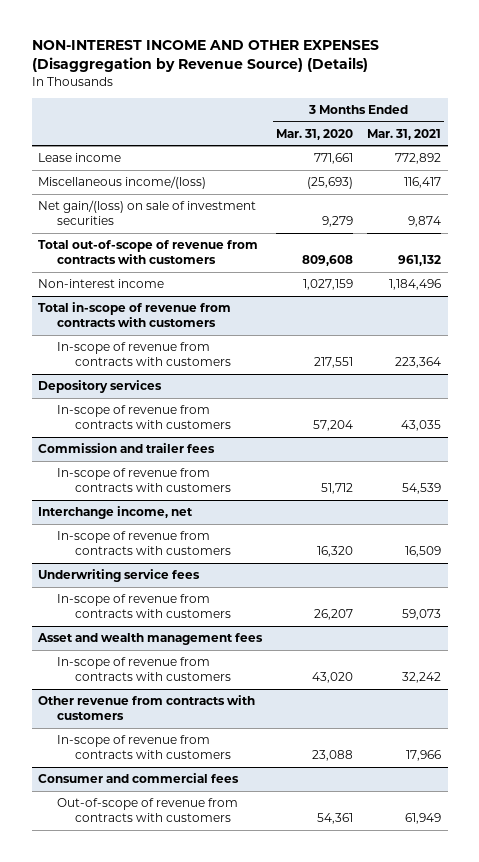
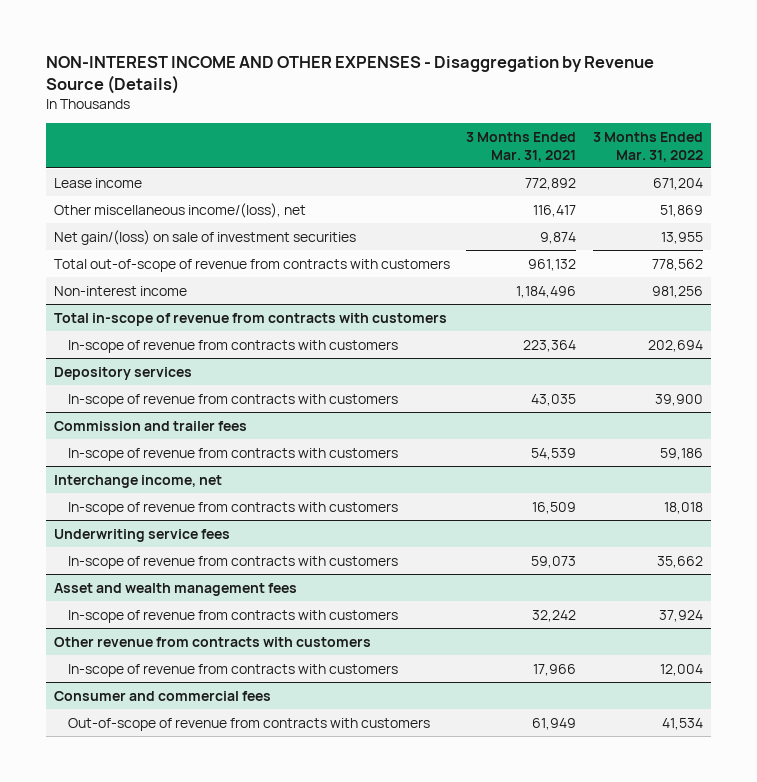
[31,40,379,73] NON-INTEREST INCOME AND OTHER EXPENSES (Disaggregation by Revenue Source) (Details) -> [45,55,654,94] NON-INTEREST INCOME AND OTHER EXPENSES - Disaggregation by Revenue Source (Details)
[276,128,354,140] Mar. 31, 2020 -> none
none -> [592,131,703,162] 3 Months Ended Mar. 31, 2022
[38,176,207,190] Miscellaneous income/(loss) -> [53,202,306,218] Other miscellaneous income/(loss), net

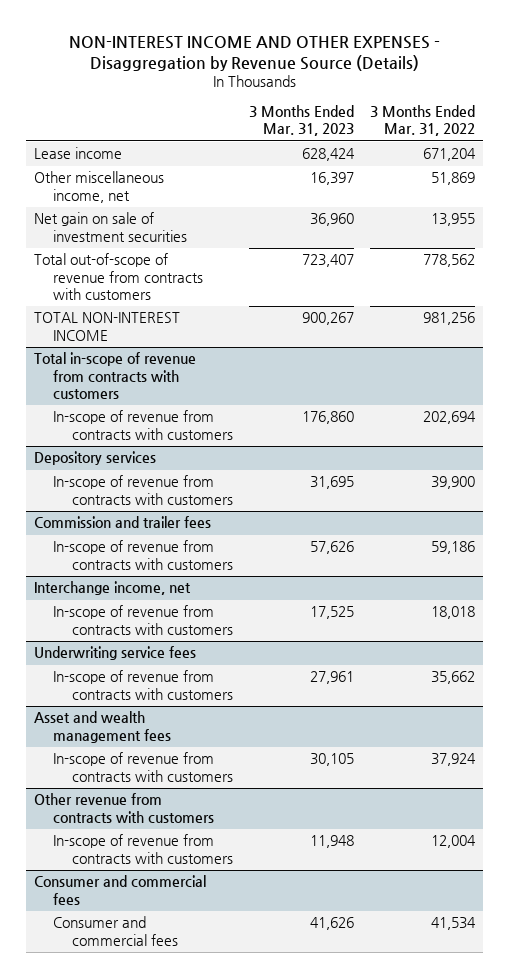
[466,131,577,162] 3 Months Ended Mar. 31, 2021 -> none
none -> [248,105,354,137] 3 Months Ended Mar. 31, 2023
[53,202,306,218] Other miscellaneous income/(loss), net -> [34,171,165,203] Other miscellaneous income, net
[53,229,356,245] Net gain/(loss) on sale of investment securities -> [34,212,188,242] Net gain on sale of investment securities
[53,285,187,296] Non-interest income -> [34,312,181,341] TOTAL NON-INTEREST INCOME
[68,717,431,731] Out-of-scope of revenue from contracts with customers -> [53,916,178,946] Consumer and commercial fees

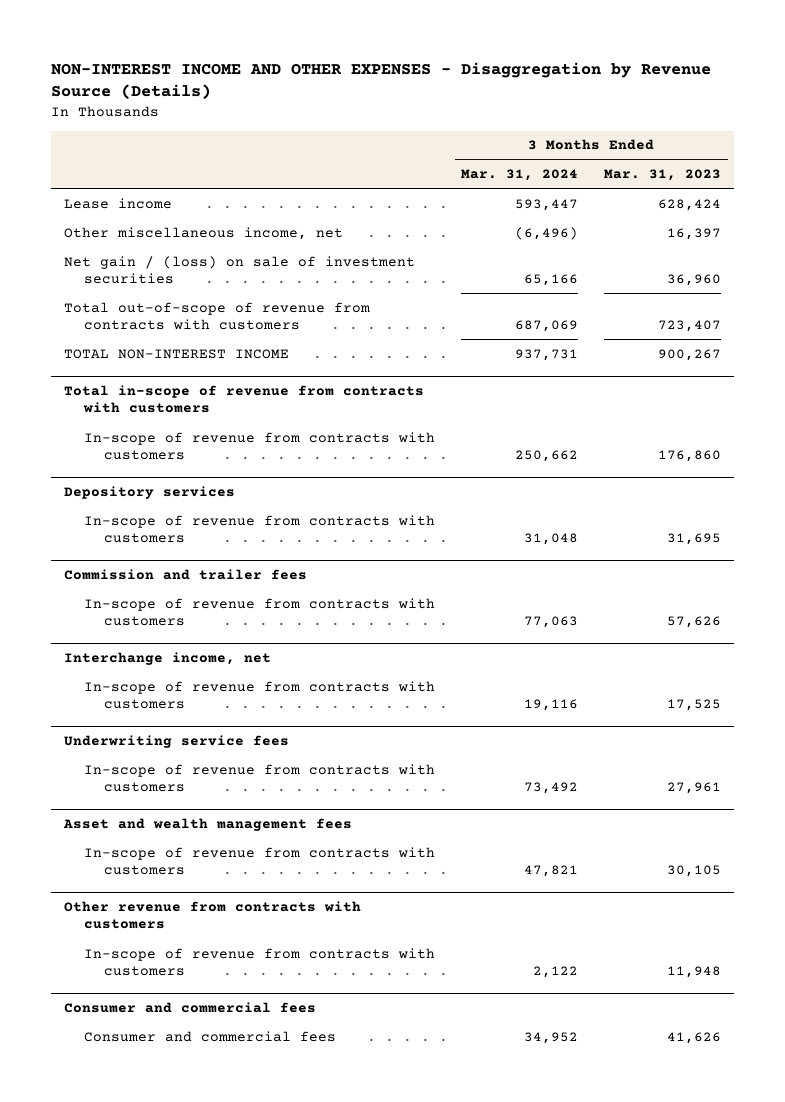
[369,105,475,137] 3 Months Ended Mar. 31, 2022 -> none
none -> [461,168,579,181] Mar. 31, 2024
[34,212,188,242] Net gain on sale of investment securities -> [63,255,415,284] Net gain / (loss) on sale of investment securities

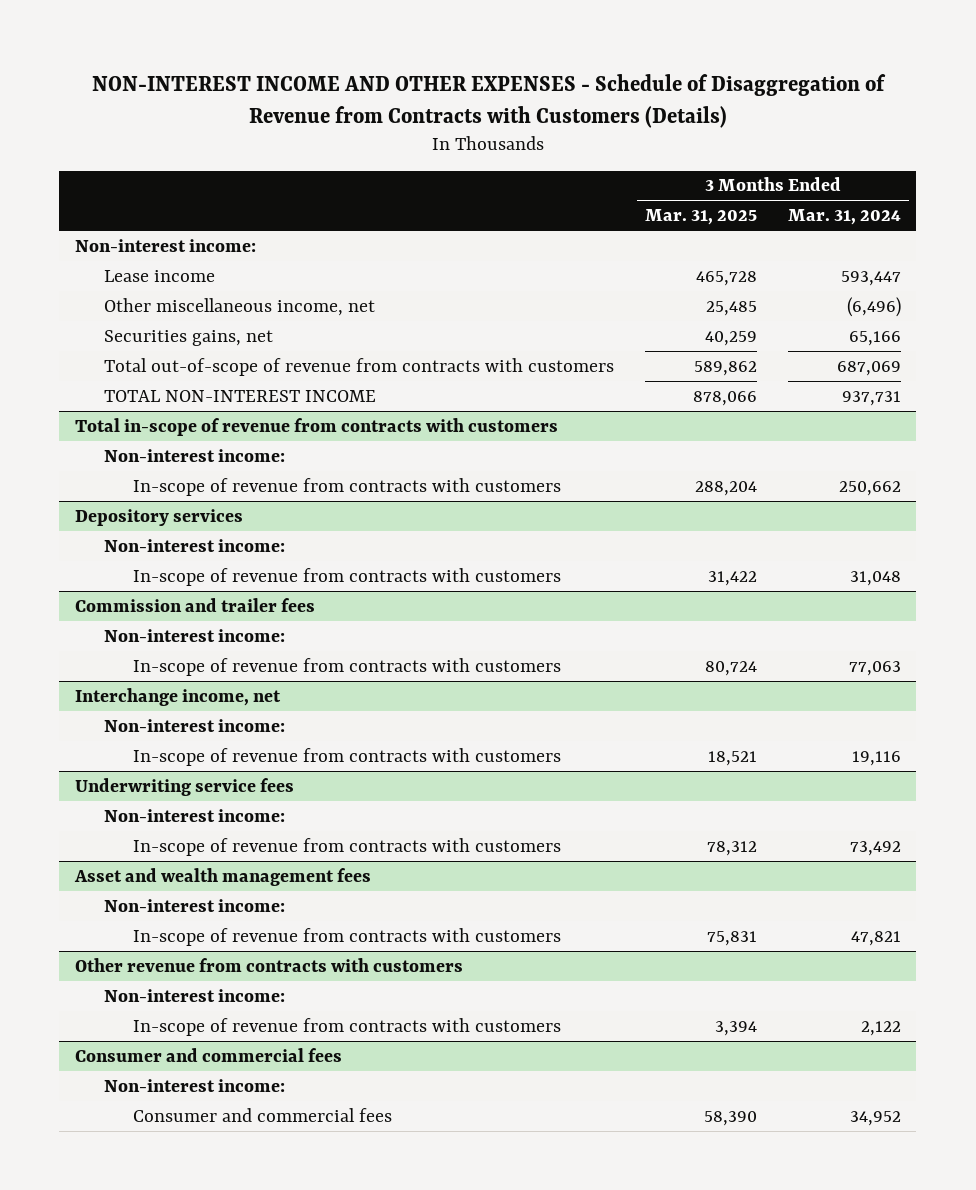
[50,61,711,100] NON-INTEREST INCOME AND OTHER EXPENSES - Disaggregation by Revenue Source (Details) -> [91,74,886,128] NON-INTEREST INCOME AND OTHER EXPENSES - Schedule of Disaggregation of Revenue from Contracts with Customers (Details)
[604,168,722,181] Mar. 31, 2023 -> none
none -> [644,209,757,226] Mar. 31, 2025
none -> [74,238,256,252] Non-interest income:
[63,255,415,284] Net gain / (loss) on sale of investment securities -> [103,329,273,346] Securities gains, net
none -> [103,448,285,462] Non-interest income:
none -> [103,538,285,552] Non-interest income:
none -> [103,628,285,642] Non-interest income:
none -> [103,718,285,732] Non-interest income:
none -> [103,808,285,822] Non-interest income:
none -> [103,898,285,912] Non-interest income:
none -> [103,988,285,1002] Non-interest income:
none -> [103,1078,285,1092] Non-interest income:

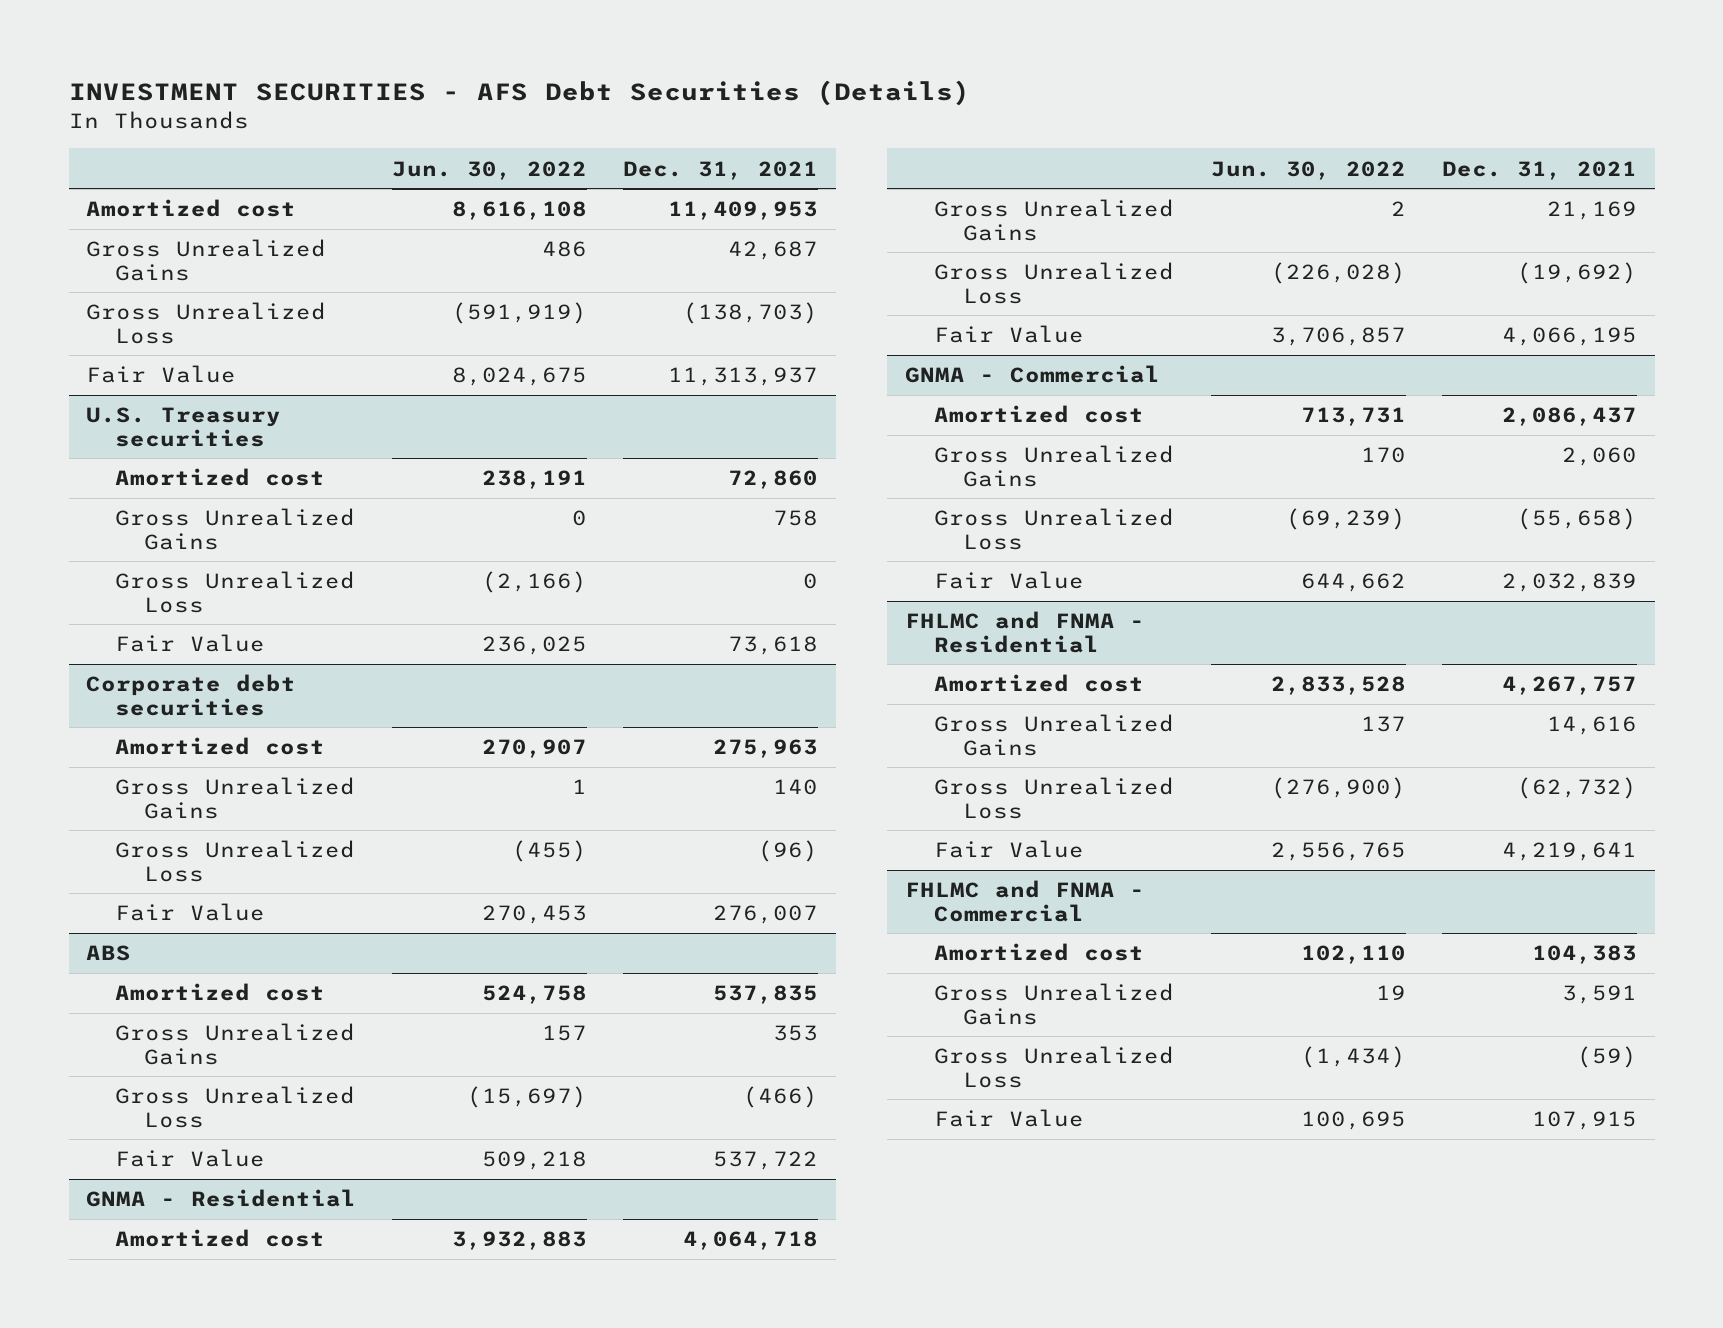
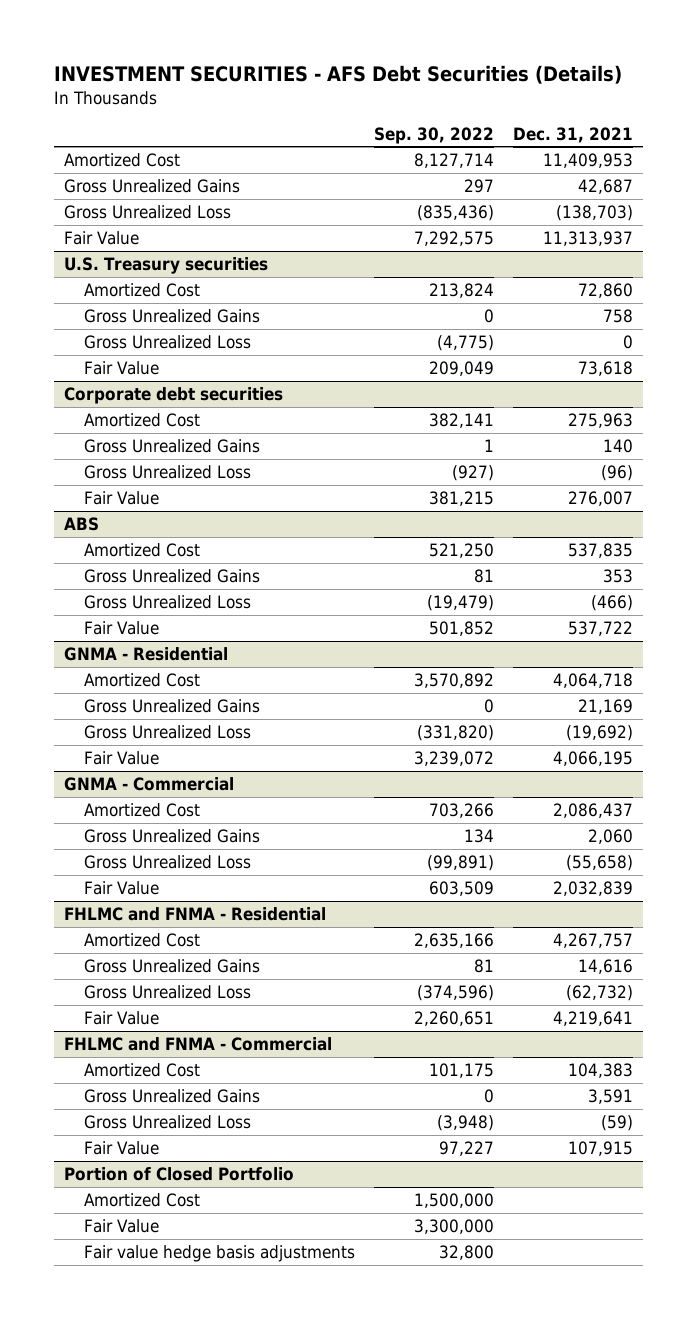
[392,160,588,180] Jun. 30, 2022 -> none
none -> [374,126,495,144] Sep. 30, 2022
[86,199,297,218] Amortized cost -> [64,153,181,168] Amortized Cost
[115,468,326,487] Amortized cost -> [84,283,201,298] Amortized Cost
[115,737,326,756] Amortized cost -> [84,413,201,428] Amortized Cost
[115,983,326,1002] Amortized cost -> [84,543,201,558] Amortized Cost
[115,1229,326,1248] Amortized cost -> [84,673,201,688] Amortized Cost
[933,405,1144,424] Amortized cost -> [84,803,201,818] Amortized Cost
[933,674,1144,693] Amortized cost -> [84,933,201,948] Amortized Cost
[933,943,1144,962] Amortized cost -> [84,1063,201,1078] Amortized Cost
none -> [64,1167,295,1182] Portion of Closed Portfolio
none -> [84,1193,201,1208] Amortized Cost
none -> [84,1219,160,1234] Fair Value
none -> [84,1245,356,1263] Fair value hedge basis adjustments

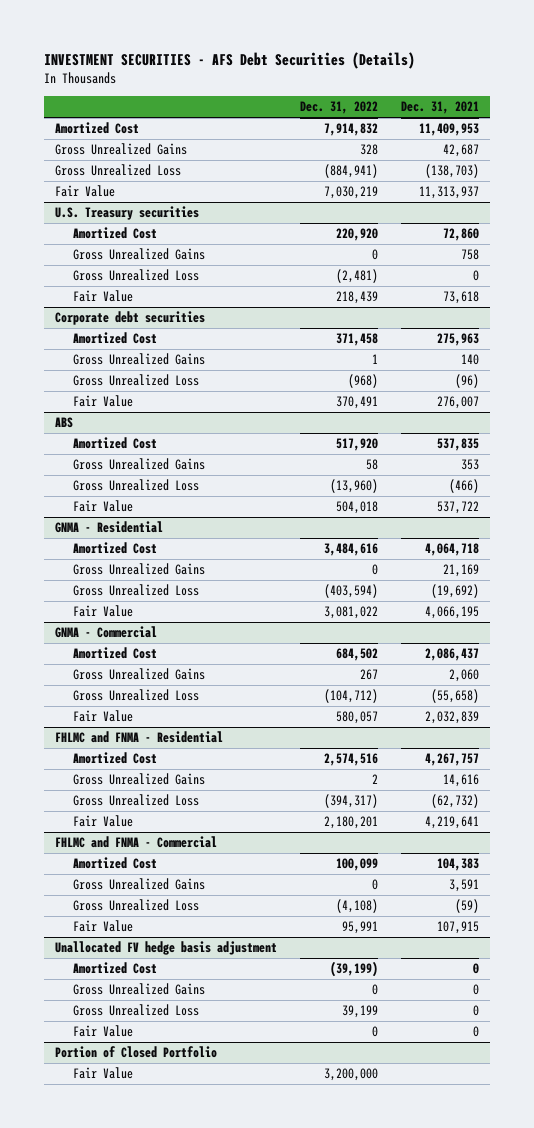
[374,126,495,144] Sep. 30, 2022 -> none
none -> [300,101,379,115] Dec. 31, 2022
none -> [55,941,278,956] Unallocated FV hedge basis adjustment
none -> [73,962,158,975] Amortized Cost
none -> [73,983,206,996] Gross Unrealized Gains
none -> [73,1004,200,1017] Gross Unrealized Loss
none -> [73,1025,134,1038] Fair Value
[84,1193,201,1208] Amortized Cost -> none
[84,1245,356,1263] Fair value hedge basis adjustments -> none

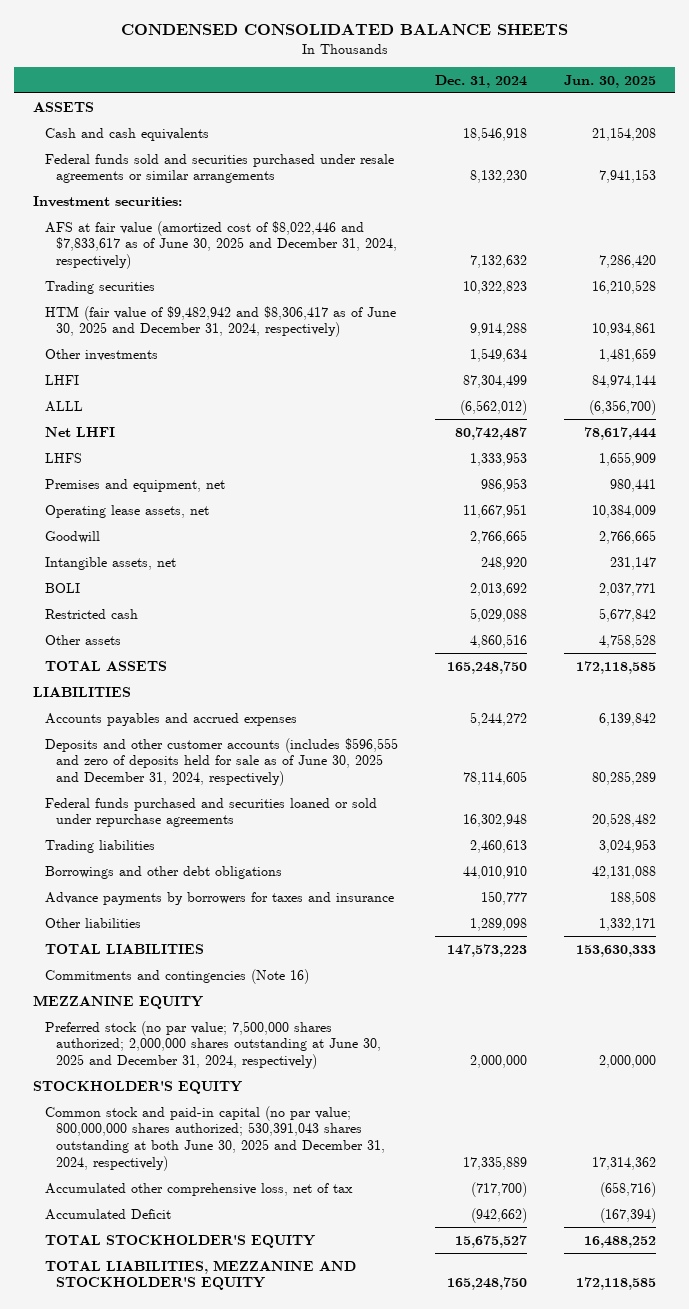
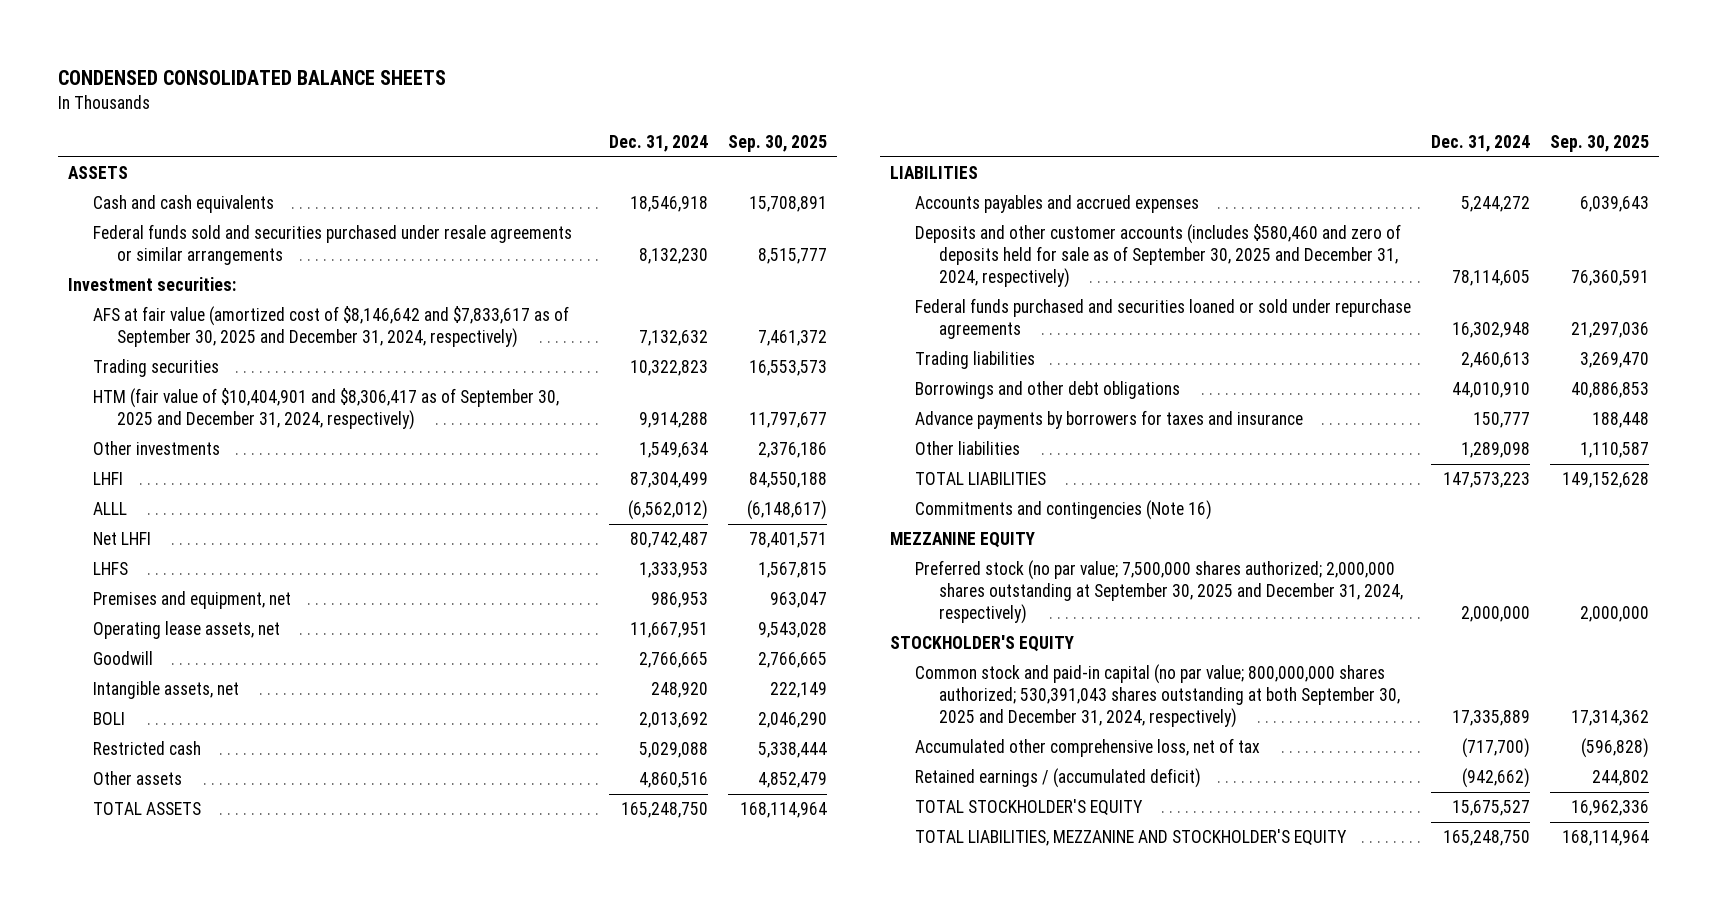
[564,74,657,88] Jun. 30, 2025 -> none
none -> [727,134,827,152] Sep. 30, 2025
[44,220,398,269] AFS at fair value (amortized cost of $8,022,446 and $7,833,617 as of June 30, 2025 and December 31, 2024, respectively) -> [92,306,569,349] AFS at fair value (amortized cost of $8,146,642 and $7,833,617 as of September 30, 2025 and December 31, 2024, respectively)
[44,305,396,338] HTM (fair value of $9,482,942 and $8,306,417 as of June 30, 2025 and December 31, 2024, respectively) -> [92,388,559,431] HTM (fair value of $10,404,901 and $8,306,417 as of September 30, 2025 and December 31, 2024, respectively)
[44,737,398,786] Deposits and other customer accounts (includes $596,555 and zero of deposits held for sale as of June 30, 2025 and December 31, 2024, respectively) -> [914,224,1401,288] Deposits and other customer accounts (includes $580,460 and zero of deposits held for sale as of September 30, 2025 and December 31, 2024, respectively)
[44,1020,382,1069] Preferred stock (no par value; 7,500,000 shares authorized; 2,000,000 shares outstanding at June 30, 2025 and December 31, 2024, respectively) -> [914,560,1404,624] Preferred stock (no par value; 7,500,000 shares authorized; 2,000,000 shares outstanding at September 30, 2025 and December 31, 2024, respectively)
[44,1105,386,1171] Common stock and paid-in capital (no par value; 800,000,000 shares authorized; 530,391,043 shares outstanding at both June 30, 2025 and December 31, 2024, respectively) -> [914,664,1401,728] Common stock and paid-in capital (no par value; 800,000,000 shares authorized; 530,391,043 shares outstanding at both September 30, 2025 and December 31, 2024, respectively)
[44,1208,171,1220] Accumulated Deficit -> [914,768,1201,789] Retained earnings / (accumulated deficit)

